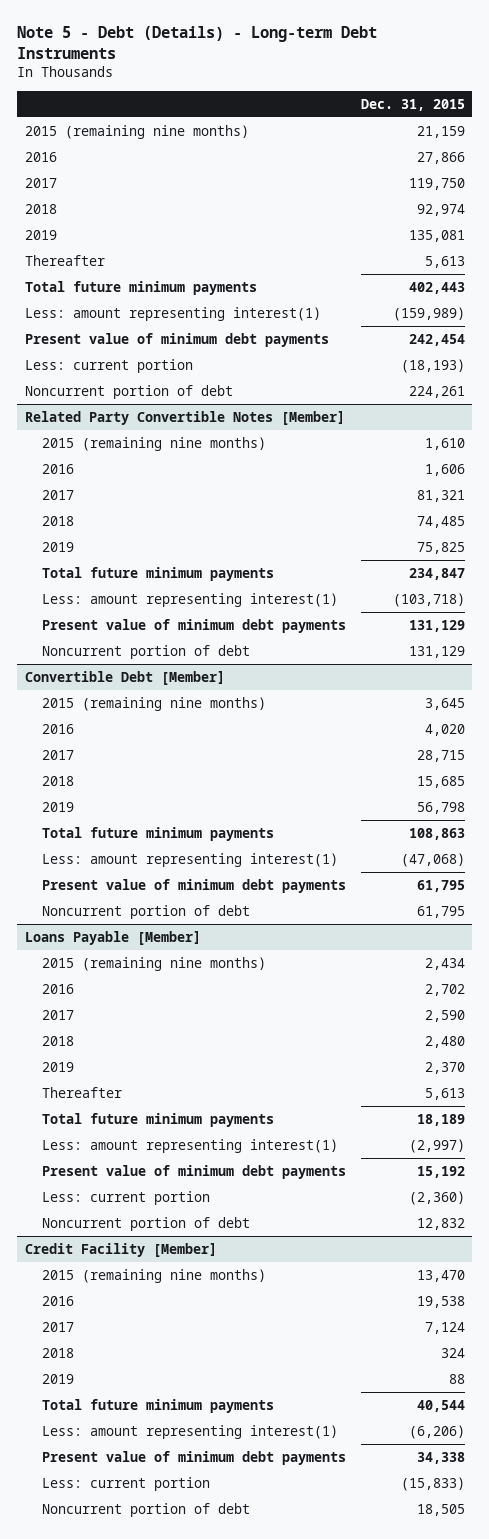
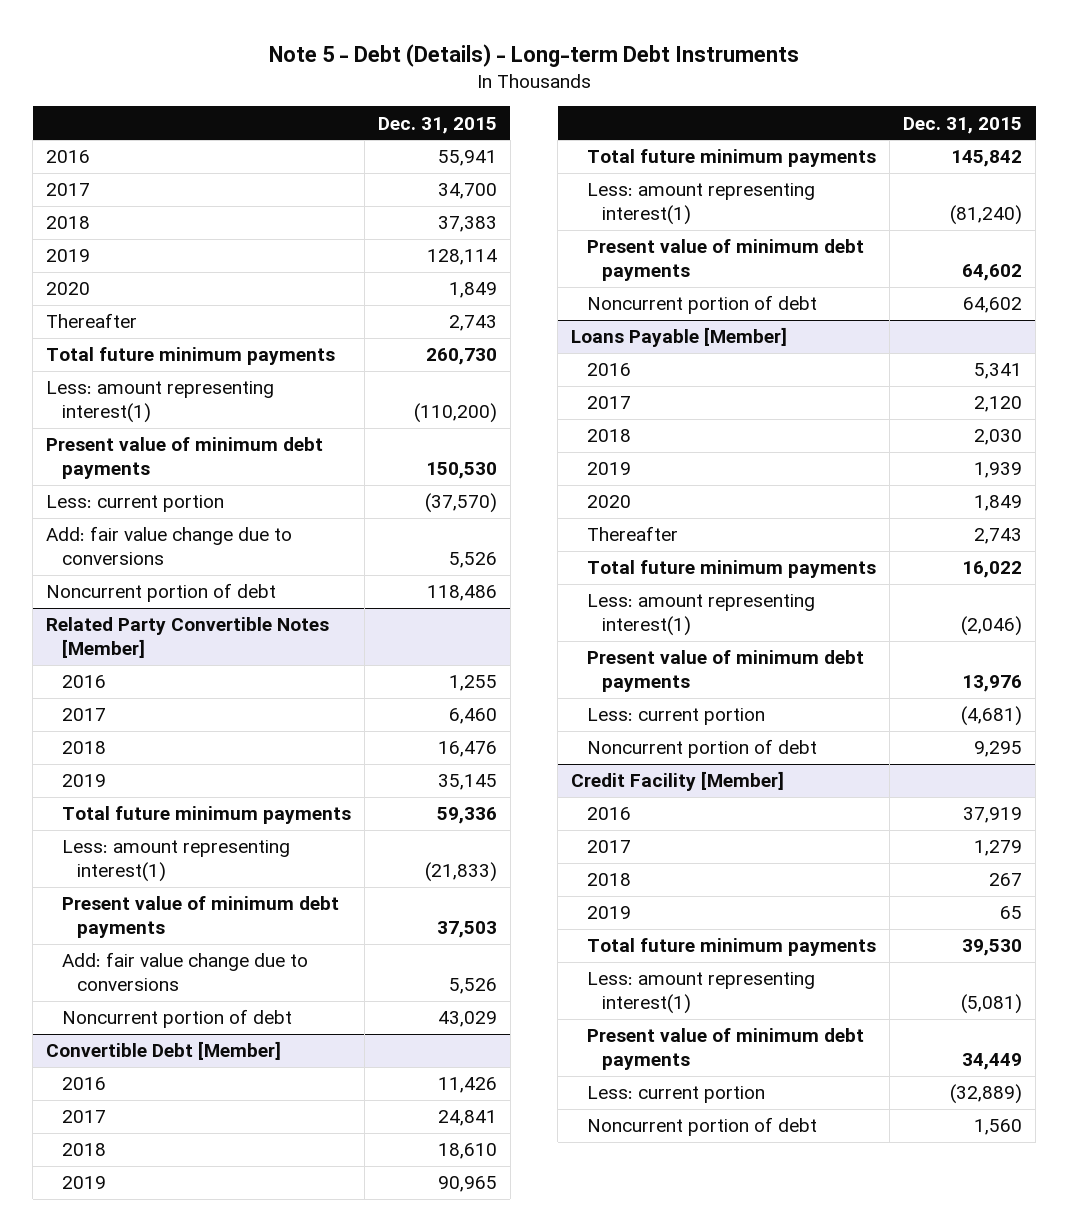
[24,124,249,139] 2015 (remaining nine months) -> none
[416,151,465,164] 27,866 -> [437,150,497,167] 55,941
[408,177,465,190] 119,750 -> [437,183,497,200] 34,700
[416,203,465,216] 92,974 -> [437,216,497,233] 37,383
[408,229,465,242] 135,081 -> [426,249,497,266] 128,114
none -> [46,282,91,296] 2020
[424,255,465,268] 5,613 -> [448,315,497,332] 2,743
[408,281,465,294] 402,443 -> [425,348,497,366] 260,730
[392,306,465,321] (159,989) -> [413,402,497,423] (110,200)
[408,333,465,346] 242,454 -> [425,461,497,479] 150,530
[400,358,465,373] (18,193) -> [424,493,497,514] (37,570)
none -> [46,526,293,565] Add: fair value change due to conversions
[408,385,465,398] 224,261 -> [426,585,497,602] 118,486
[41,436,266,451] 2015 (remaining nine months) -> none
[424,463,465,476] 1,606 -> [448,675,497,692] 1,255
[416,489,465,502] 81,321 -> [448,708,497,725] 6,460
[416,515,465,528] 74,485 -> [437,741,497,758] 16,476
[416,541,465,554] 75,825 -> [437,774,497,791] 35,145
[408,567,465,580] 234,847 -> [436,807,497,825] 59,336
[392,592,465,607] (103,718) -> [424,861,497,882] (21,833)
[408,619,465,632] 131,129 -> [436,920,497,938] 37,503
none -> [61,952,308,991] Add: fair value change due to conversions
[408,645,465,658] 131,129 -> [437,1011,497,1028] 43,029
[41,696,266,711] 2015 (remaining nine months) -> none
[424,723,465,736] 4,020 -> [437,1077,497,1094] 11,426
[416,749,465,762] 28,715 -> [437,1110,497,1127] 24,841
[416,775,465,788] 15,685 -> [437,1143,497,1160] 18,610
[416,801,465,814] 56,798 -> [437,1176,497,1193] 90,965
[408,827,465,840] 108,863 -> [950,150,1022,168] 145,842
[400,852,465,867] (47,068) -> [949,204,1022,225] (81,240)
[416,879,465,892] 61,795 -> [961,263,1022,281] 64,602
[416,905,465,918] 61,795 -> [962,297,1022,314] 64,602
[41,956,266,971] 2015 (remaining nine months) -> none
[424,983,465,996] 2,702 -> [973,363,1022,380] 5,341
[424,1009,465,1022] 2,590 -> [973,396,1022,413] 2,120
[424,1035,465,1048] 2,480 -> [973,429,1022,446] 2,030
[424,1061,465,1074] 2,370 -> [973,462,1022,479] 1,939
none -> [586,495,631,509] 2020
[424,1087,465,1100] 5,613 -> [973,528,1022,545] 2,743
[416,1113,465,1126] 18,189 -> [961,561,1022,579] 16,022
[408,1138,465,1153] (2,997) -> [960,615,1022,636] (2,046)
[416,1165,465,1178] 15,192 -> [961,674,1022,692] 13,976
[408,1190,465,1205] (2,360) -> [960,706,1022,727] (4,681)
[416,1217,465,1230] 12,832 -> [973,741,1022,758] 9,295
[41,1268,266,1283] 2015 (remaining nine months) -> none
[416,1295,465,1308] 19,538 -> [962,807,1022,824] 37,919
[424,1321,465,1334] 7,124 -> [973,840,1022,857] 1,279
[440,1347,465,1358] 324 -> [988,873,1022,887] 267
[448,1373,465,1384] 88 -> [999,906,1022,920] 65
[416,1399,465,1412] 40,544 -> [961,939,1022,957] 39,530
[408,1424,465,1439] (6,206) -> [960,993,1022,1014] (5,081)
[416,1451,465,1464] 34,338 -> [961,1052,1022,1070] 34,449
[400,1476,465,1491] (15,833) -> [949,1084,1022,1105] (32,889)
[416,1503,465,1516] 18,505 -> [973,1119,1022,1136] 1,560

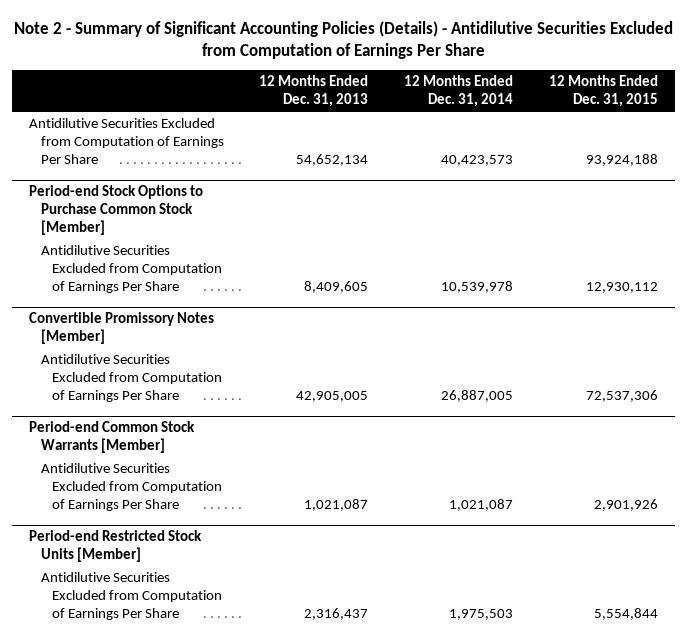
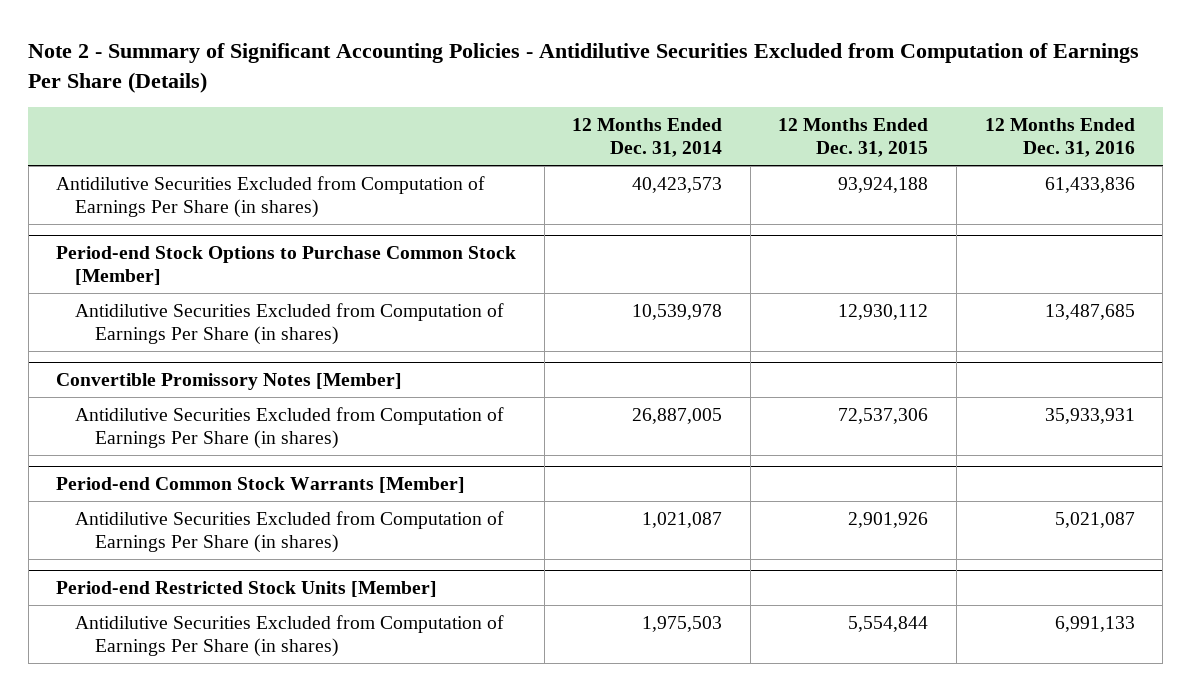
[13,20,673,59] Note 2 - Summary of Significant Accounting Policies (Details) - Antidilutive Securities Excluded from Computation of Earnings Per Share -> [28,43,1140,94] Note 2 - Summary of Significant Accounting Policies - Antidilutive Securities Excluded from Computation of Earnings Per Share (Details)
[259,75,369,108] 12 Months Ended Dec. 31, 2013 -> none
none -> [984,118,1135,157] 12 Months Ended Dec. 31, 2016
[29,117,224,165] Antidilutive Securities Excluded from Computation of Earnings Per Share -> [56,175,486,218] Antidilutive Securities Excluded from Computation of Earnings Per Share (in shares)
[40,244,223,294] Antidilutive Securities Excluded from Computation of Earnings Per Share -> [75,302,505,345] Antidilutive Securities Excluded from Computation of Earnings Per Share (in shares)
[40,353,223,403] Antidilutive Securities Excluded from Computation of Earnings Per Share -> [75,406,505,449] Antidilutive Securities Excluded from Computation of Earnings Per Share (in shares)
[40,462,223,512] Antidilutive Securities Excluded from Computation of Earnings Per Share -> [75,510,505,553] Antidilutive Securities Excluded from Computation of Earnings Per Share (in shares)
[40,571,223,621] Antidilutive Securities Excluded from Computation of Earnings Per Share -> [75,614,505,657] Antidilutive Securities Excluded from Computation of Earnings Per Share (in shares)

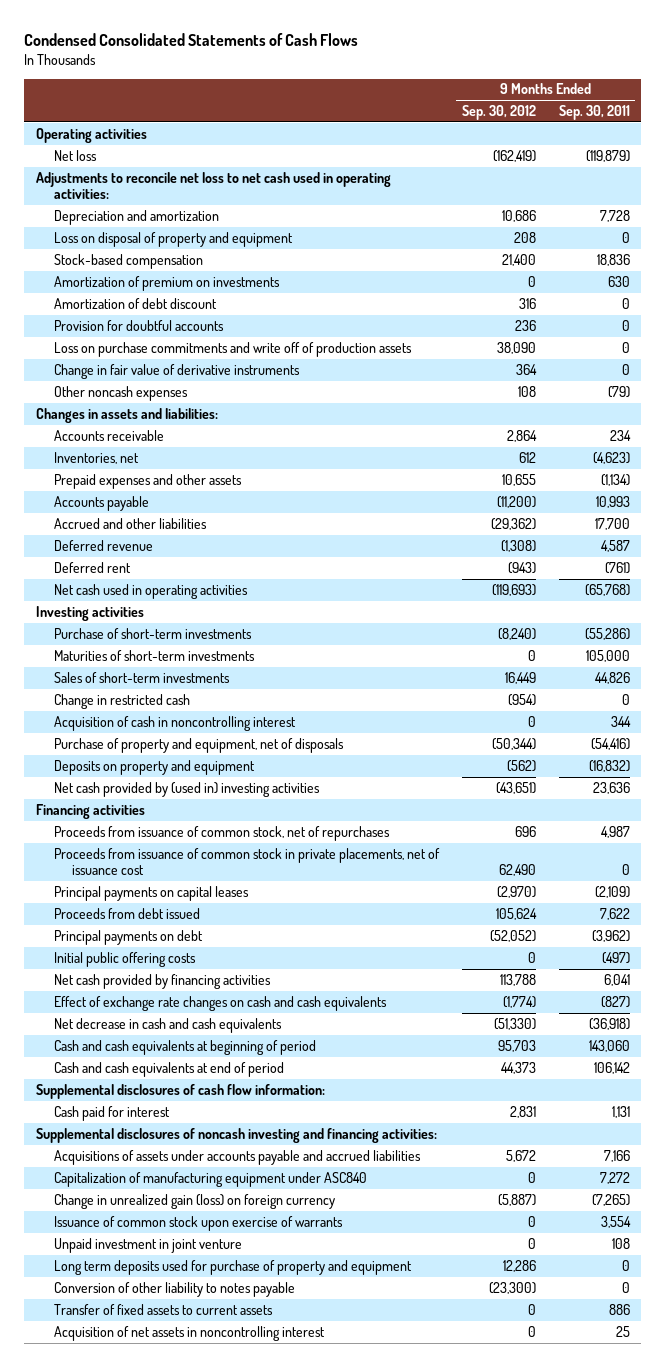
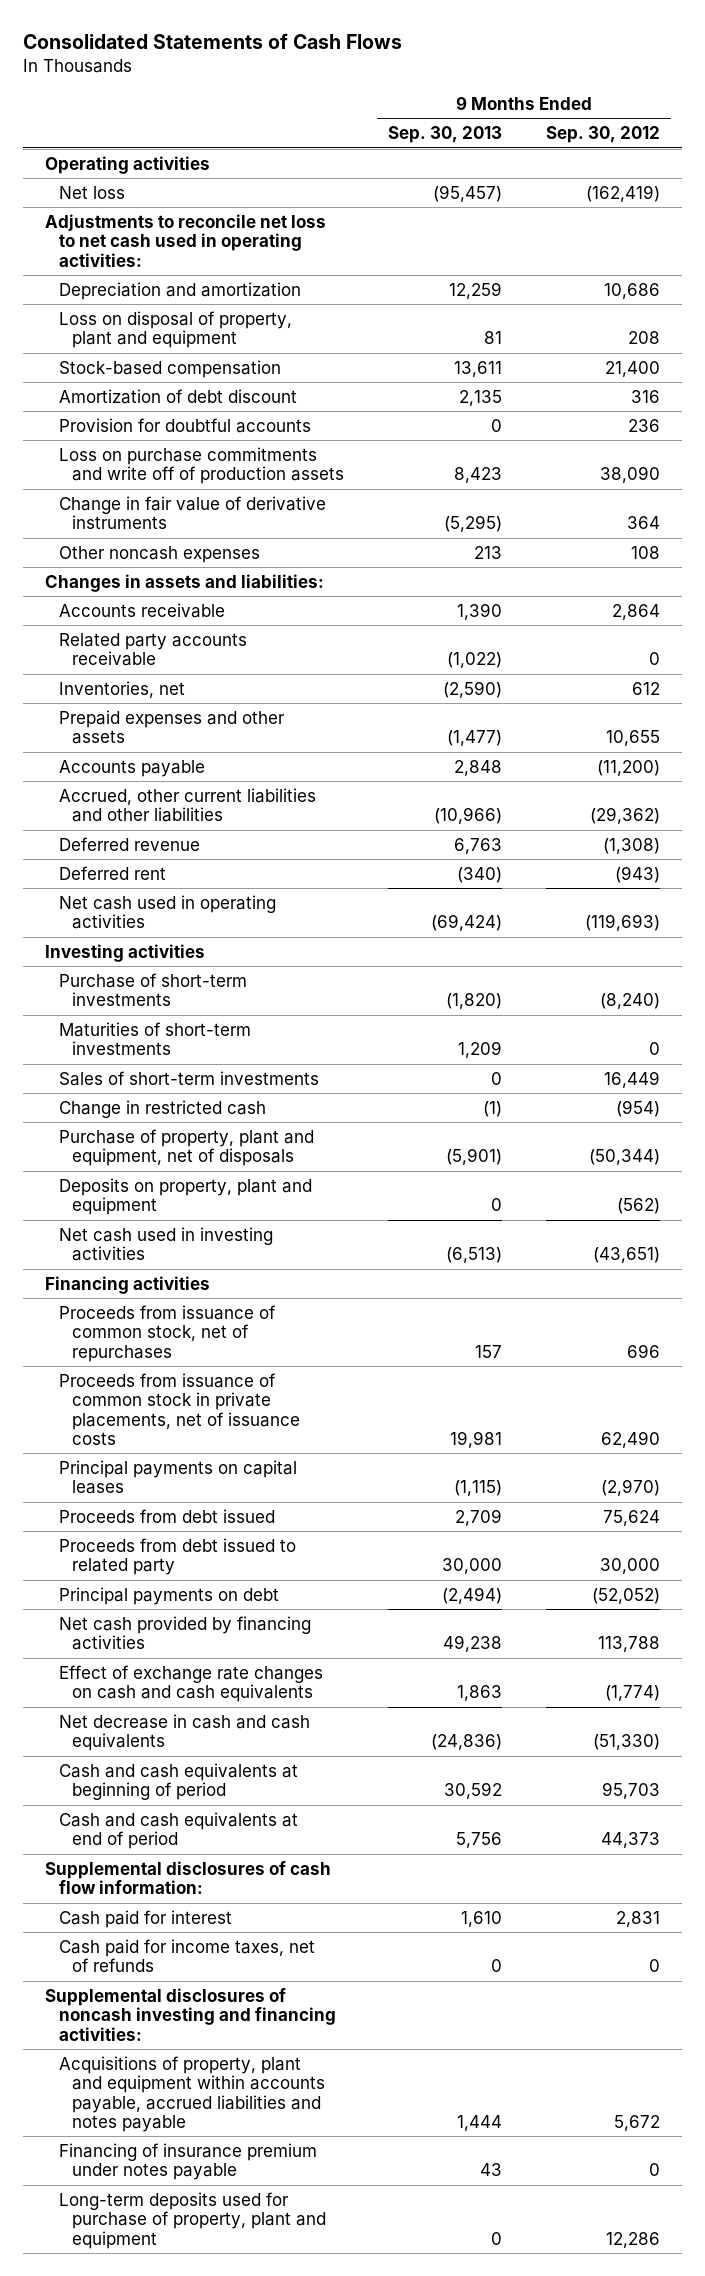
[24,32,359,46] Condensed Consolidated Statements of Cash Flows -> [23,33,403,50] Consolidated Statements of Cash Flows
[558,105,630,121] Sep. 30, 2011 -> none
none -> [388,126,503,144] Sep. 30, 2013
[53,231,293,247] Loss on disposal of property and equipment -> [58,310,292,349] Loss on disposal of property, plant and equipment
[53,275,280,291] Amortization of premium on investments -> none
none -> [58,632,247,667] Related party accounts receivable
[53,517,207,529] Accrued and other liabilities -> [58,787,316,823] Accrued, other current liabilities and other liabilities
[53,715,296,731] Acquisition of cash in noncontrolling interest -> none
[53,737,344,753] Purchase of property and equipment, net of disposals -> [58,1128,314,1167] Purchase of property, plant and equipment, net of disposals
[53,759,255,775] Deposits on property and equipment -> [58,1177,312,1216] Deposits on property, plant and equipment
[53,781,320,797] Net cash provided by (used in) investing activities -> [58,1226,273,1262] Net cash used in investing activities
[53,847,440,876] Proceeds from issuance of common stock in private placements, net of issuance cost -> [58,1372,301,1445] Proceeds from issuance of common stock in private placements, net of issuance costs
[495,907,537,920] 105,624 -> [603,1509,661,1526] 75,624
none -> [58,1537,296,1576] Proceeds from debt issued to related party
[53,951,196,967] Initial public offering costs -> none
none -> [58,1938,315,1973] Cash paid for income taxes, net of refunds
[53,1171,367,1187] Capitalization of manufacturing equipment under ASC840 -> none
[53,1193,335,1209] Change in unrealized gain (loss) on foreign currency -> none
[53,1215,343,1231] Issuance of common stock upon exercise of warrants -> none
[53,1237,242,1253] Unpaid investment in joint venture -> none
[53,1281,295,1297] Conversion of other liability to notes payable -> none
[53,1303,273,1315] Transfer of fixed assets to current assets -> none
[53,1325,325,1341] Acquisition of net assets in noncontrolling interest -> none
[53,1149,421,1165] Acquisitions of assets under accounts payable and accrued liabilities -> [58,2055,326,2132] Acquisitions of property, plant and equipment within accounts payable, accrued liabilities and notes payable
none -> [58,2142,317,2181] Financing of insurance premium under notes payable
[53,1259,412,1275] Long term deposits used for purchase of property and equipment -> [58,2191,327,2249] Long-term deposits used for purchase of property, plant and equipment

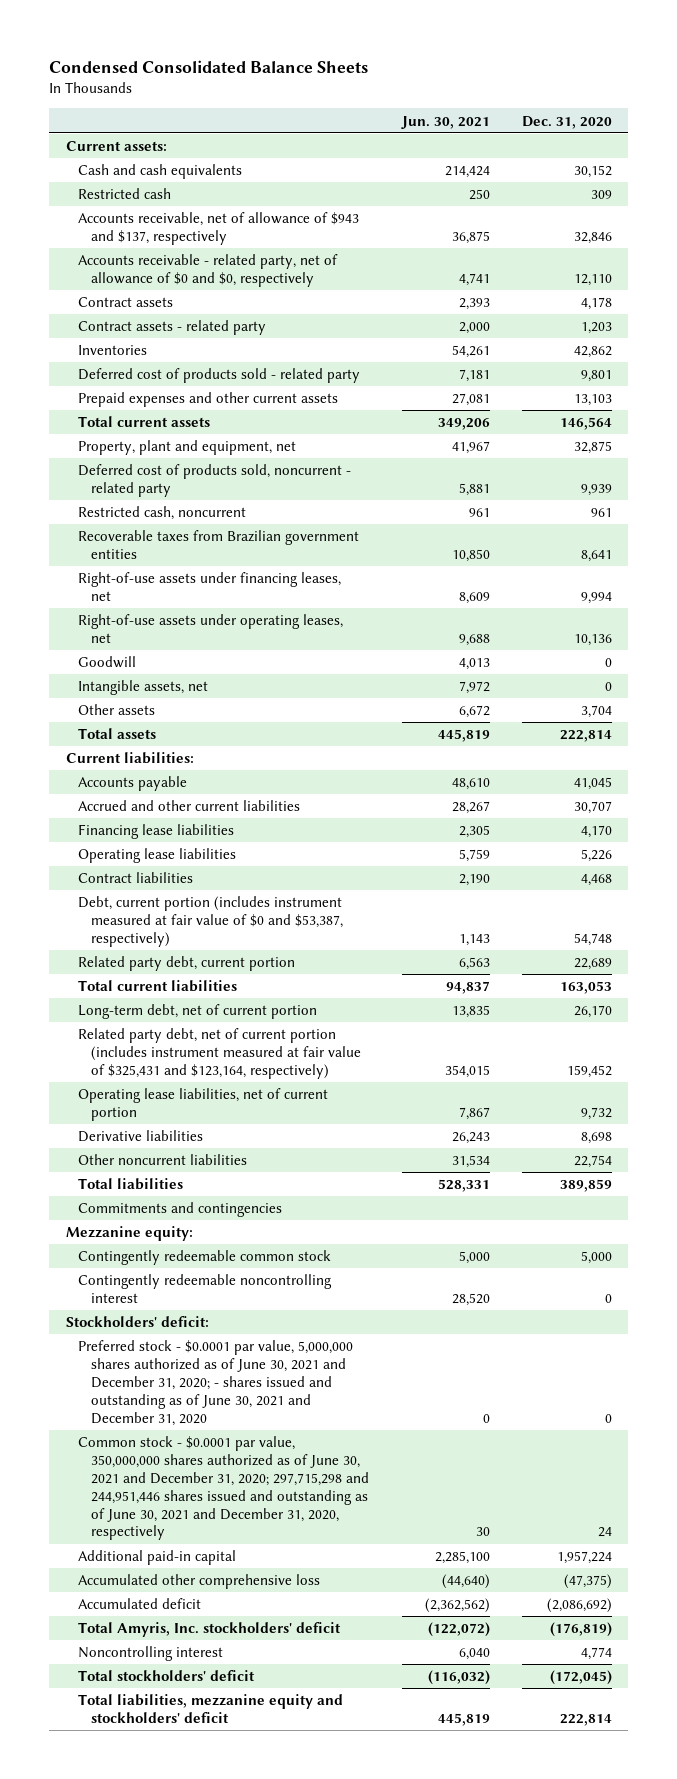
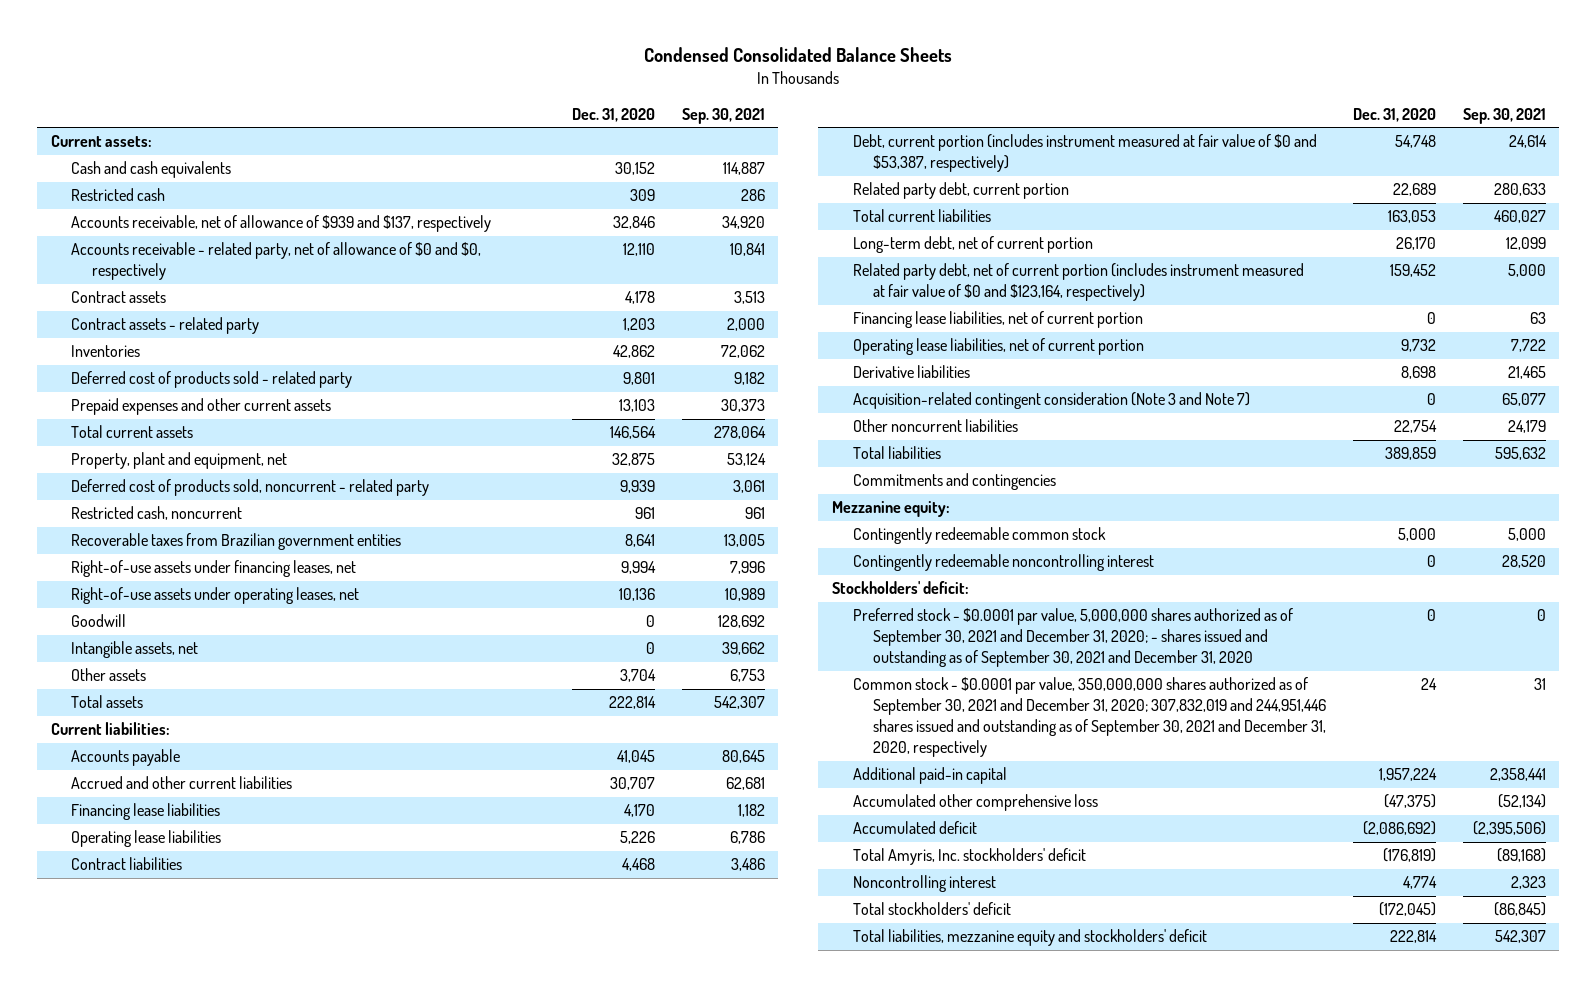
[400,115,490,129] Jun. 30, 2021 -> none
none -> [681,107,765,124] Sep. 30, 2021
[78,212,360,246] Accounts receivable, net of allowance of $943 and $137, respectively -> [71,215,492,233] Accounts receivable, net of allowance of $939 and $137, respectively
[78,1028,362,1079] Related party debt, net of current portion (includes instrument measured at fair value of $325,431 and $123,164, respectively) -> [852,263,1304,302] Related party debt, net of current portion (includes instrument measured at fair value of $0 and $123,164, respectively)
none -> [852,311,1143,329] Financing lease liabilities, net of current portion
none -> [852,392,1250,410] Acquisition-related contingent consideration (Note 3 and Note 7)
[78,1340,354,1426] Preferred stock - $0.0001 par value, 5,000,000 shares authorized as of June 30, 2021 and December 31, 2020; - shares issued and outstanding as of June 30, 2021 and December 31, 2020 -> [852,608,1293,668] Preferred stock - $0.0001 par value, 5,000,000 shares authorized as of September 30, 2021 and December 31, 2020; - shares issued and outstanding as of September 30, 2021 and December 31, 2020
[78,1436,370,1541] Common stock - $0.0001 par value, 350,000,000 shares authorized as of June 30, 2021 and December 31, 2020; 297,715,298 and 244,951,446 shares issued and outstanding as of June 30, 2021 and December 31, 2020, respectively -> [852,677,1327,758] Common stock - $0.0001 par value, 350,000,000 shares authorized as of September 30, 2021 and December 31, 2020; 307,832,019 and 244,951,446 shares issued and outstanding as of September 30, 2021 and December 31, 2020, respectively

